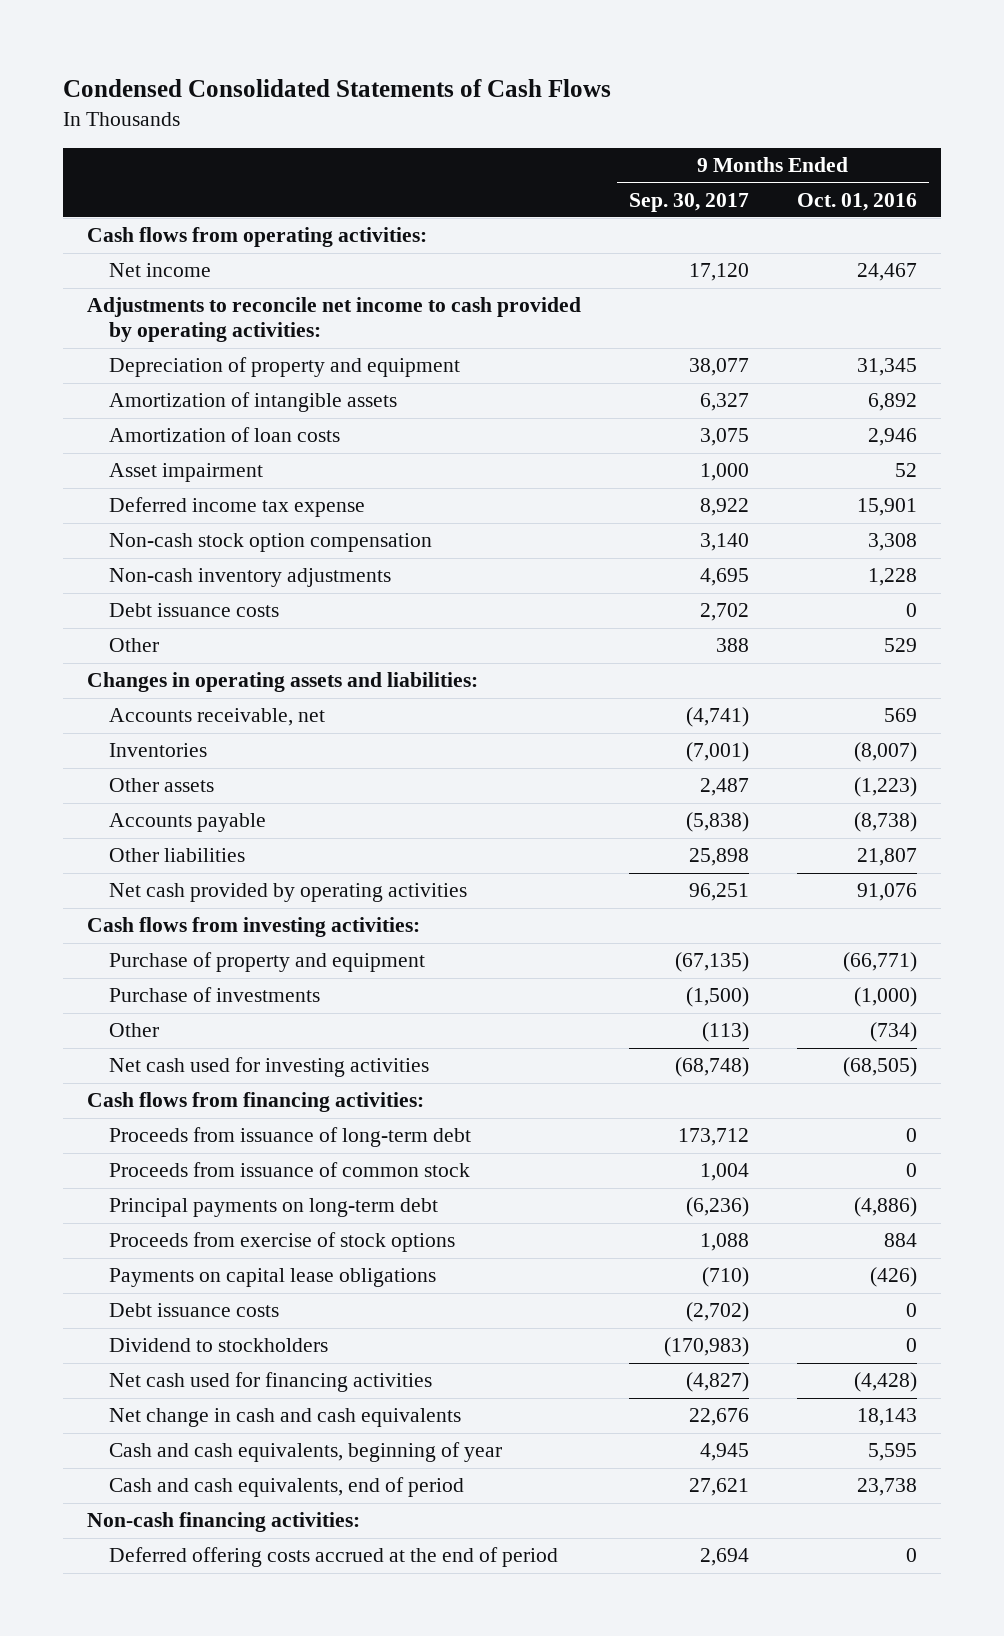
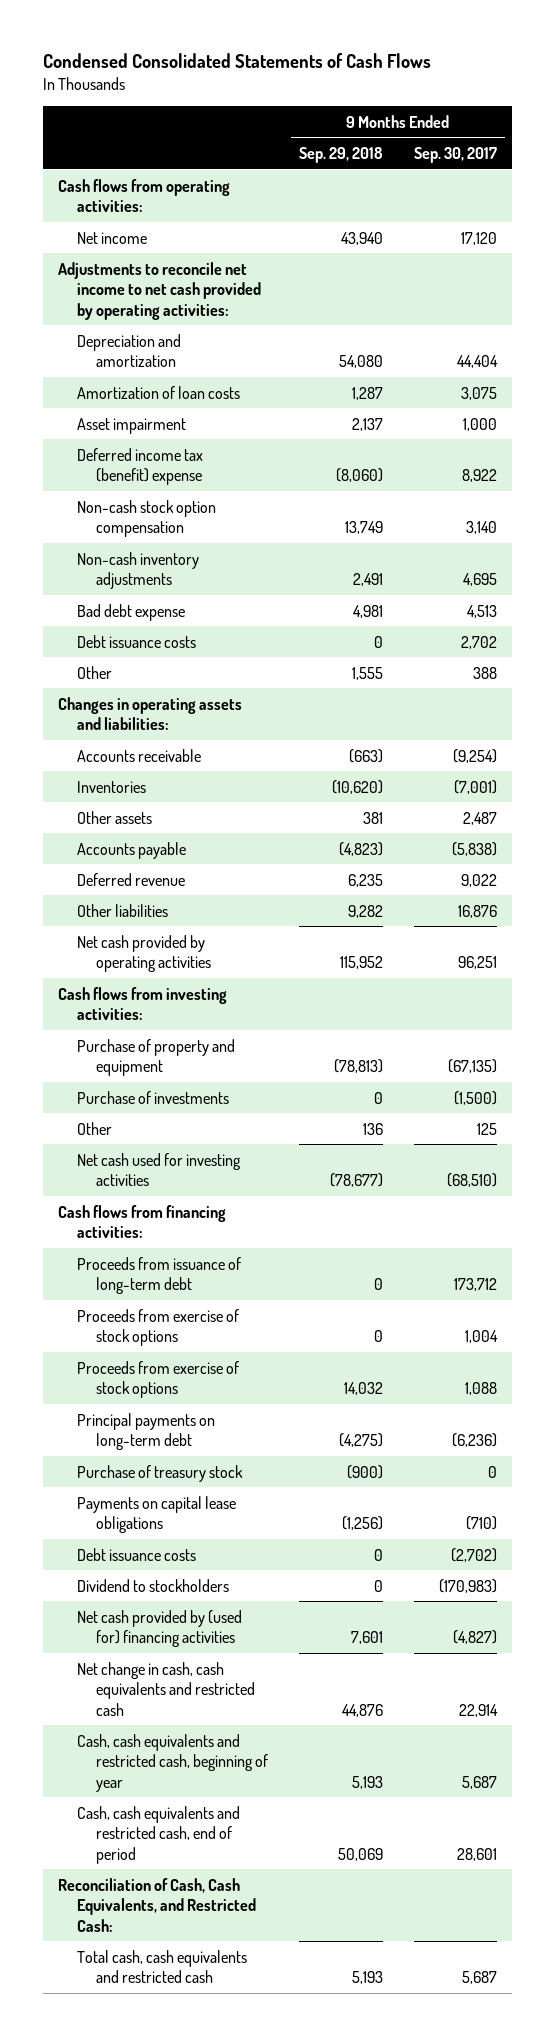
[796,192,917,211] Oct. 01, 2016 -> none
none -> [299,147,384,164] Sep. 29, 2018
[109,392,398,413] Amortization of intangible assets -> none
[87,297,582,343] Adjustments to reconcile net income to cash provided by operating activities: -> [58,261,262,320] Adjustments to reconcile net income to net cash provided by operating activities:
[109,357,461,378] Depreciation of property and equipment -> [77,333,182,368] Depreciation and amortization
[688,358,749,377] 38,077 -> [457,355,499,369] 44,404
[109,497,366,518] Deferred income tax expense -> [77,447,204,486] Deferred income tax (benefit) expense
none -> [77,603,186,621] Bad debt expense
[109,708,326,727] Accounts receivable, net -> [77,748,202,762] Accounts receivable
[685,707,749,728] (4,741) -> [453,748,498,763] (9,254)
none -> [77,872,186,886] Deferred revenue
[688,848,749,867] 25,898 -> [458,904,498,918] 16,876
[701,1022,749,1043] (113) -> [477,1122,498,1135] 125
[674,1057,749,1078] (68,748) -> [447,1173,498,1188] (68,510)
[109,1162,471,1178] Proceeds from issuance of common stock -> [77,1308,240,1347] Proceeds from exercise of stock options
[109,1198,439,1218] Principal payments on long-term debt -> [77,1412,216,1451] Principal payments on long-term debt
none -> [77,1464,244,1482] Purchase of treasury stock
[87,1512,361,1533] Non-cash financing activities: -> none
[109,1547,559,1568] Deferred offering costs accrued at the end of period -> none
[109,1372,433,1393] Net cash used for financing activities -> [77,1609,243,1648] Net cash provided by (used for) financing activities
[109,1408,462,1428] Net change in cash and cash equivalents -> [77,1661,256,1716] Net change in cash, cash equivalents and restricted cash
[688,1408,749,1427] 22,676 -> [459,1703,499,1717] 22,914
[109,1442,503,1463] Cash and cash equivalents, beginning of year -> [77,1733,269,1792] Cash, cash equivalents and restricted cash, beginning of year
[699,1443,749,1462] 4,945 -> [462,1775,498,1789] 5,687
[109,1477,465,1498] Cash and cash equivalents, end of period -> [77,1805,241,1864] Cash, cash equivalents and restricted cash, end of period
[688,1478,749,1497] 27,621 -> [457,1847,498,1861] 28,601
none -> [58,1877,257,1932] Reconciliation of Cash, Cash Equivalents, and Restricted Cash:
none -> [77,1949,248,1984] Total cash, cash equivalents and restricted cash

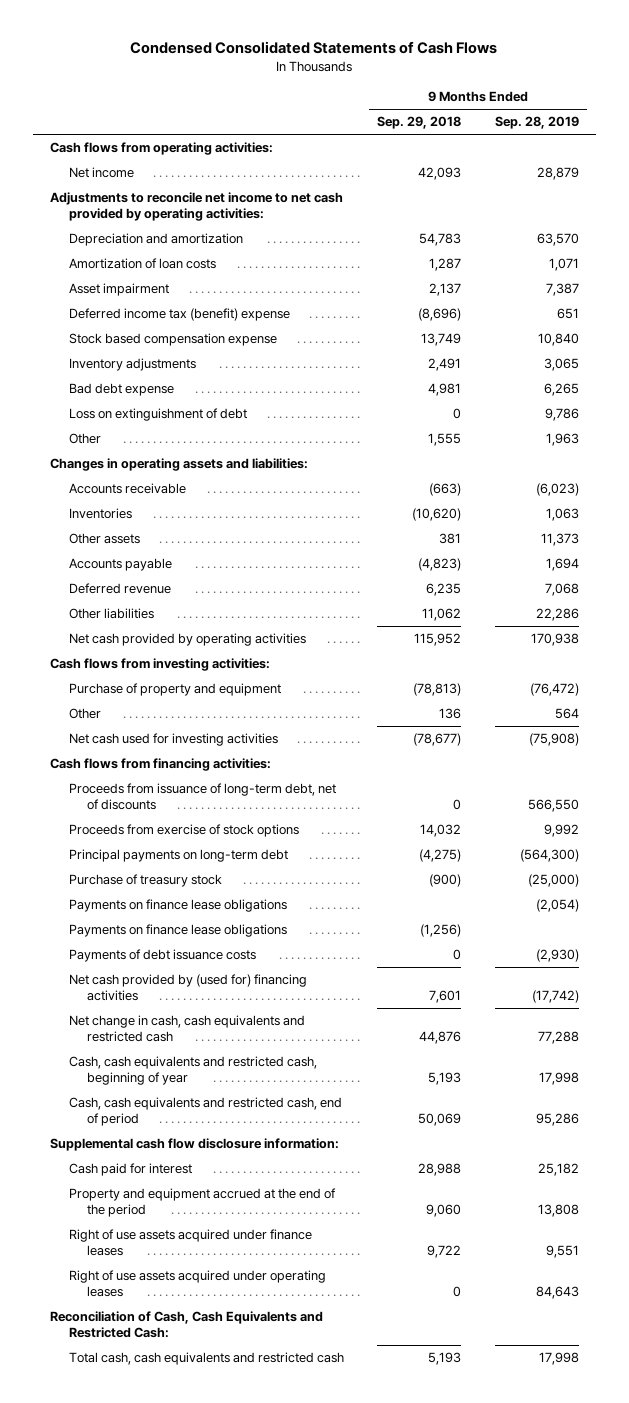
[414,147,498,164] Sep. 30, 2017 -> none
none -> [494,116,579,130] Sep. 28, 2019
[341,231,384,245] 43,940 -> [418,167,462,181] 42,093
[339,355,384,369] 54,080 -> [419,233,462,247] 54,783
[336,468,384,483] (8,060) -> [418,308,462,322] (8,696)
[77,499,217,538] Non-cash stock option compensation -> [68,333,277,347] Stock based compensation expense
[77,551,200,590] Non-cash inventory adjustments -> [68,358,196,372] Inventory adjustments
[77,634,197,648] Debt issuance costs -> none
none -> [68,408,247,422] Loss on extinguishment of debt
[348,904,384,918] 9,282 -> [422,608,462,622] 11,062
[77,1090,230,1104] Purchase of investments -> none
[77,1308,240,1347] Proceeds from exercise of stock options -> none
[77,1256,242,1295] Proceeds from issuance of long-term debt -> [68,783,336,811] Proceeds from issuance of long-term debt, net of discounts
[77,1578,230,1592] Dividend to stockholders -> none
none -> [68,899,287,913] Payments on finance lease obligations
[77,1495,237,1534] Payments on capital lease obligations -> [68,924,287,938] Payments on finance lease obligations
[77,1547,197,1561] Debt issuance costs -> [68,949,256,963] Payments of debt issuance costs
none -> [49,1138,339,1152] Supplemental cash flow disclosure information:
none -> [68,1163,192,1177] Cash paid for interest
none -> [68,1188,336,1218] Property and equipment accrued at the end of the period
none -> [68,1229,312,1257] Right of use assets acquired under finance leases
none -> [68,1270,326,1298] Right of use assets acquired under operating leases
[58,1877,257,1932] Reconciliation of Cash, Cash Equivalents, and Restricted Cash: -> [49,1311,323,1339] Reconciliation of Cash, Cash Equivalents and Restricted Cash:

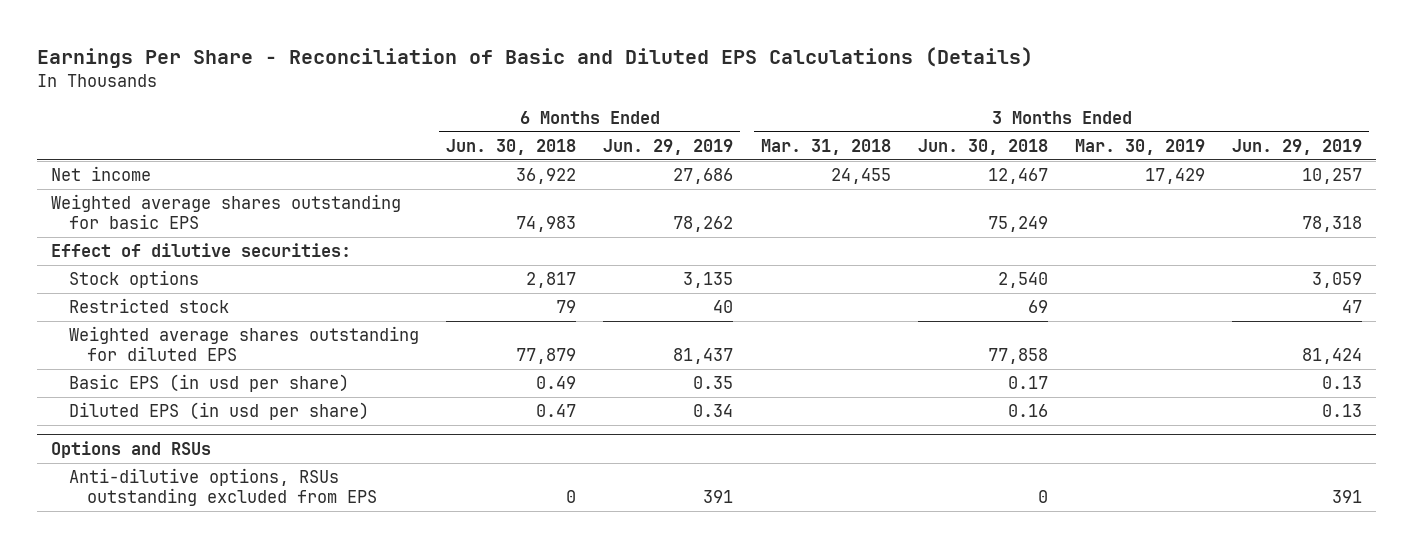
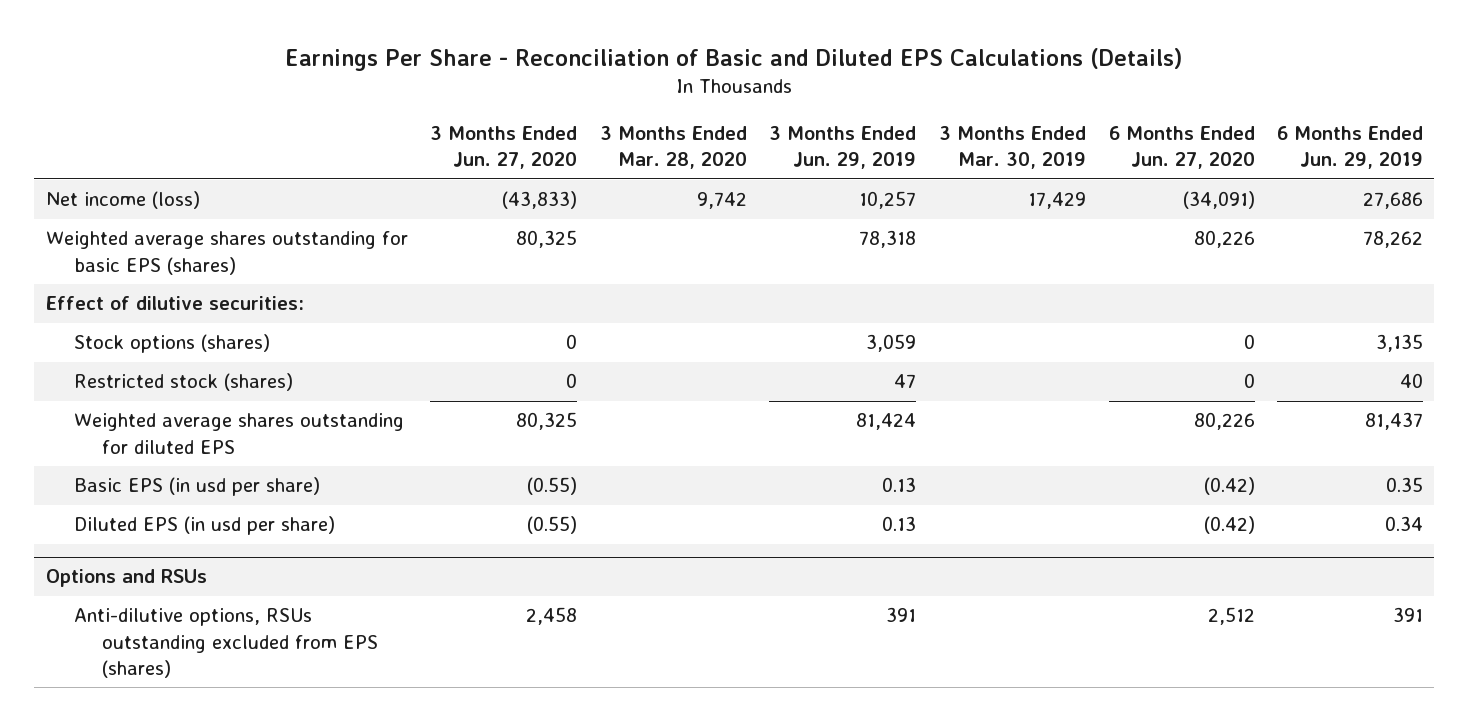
[446,139,577,156] Jun. 30, 2018 -> none
[760,139,891,156] Mar. 31, 2018 -> none
[917,139,1048,156] Jun. 30, 2018 -> none
none -> [430,125,578,170] 3 Months Ended Jun. 27, 2020
none -> [599,125,747,170] 3 Months Ended Mar. 28, 2020
none -> [1108,125,1255,170] 6 Months Ended Jun. 27, 2020
[50,166,151,182] Net income -> [45,191,200,210] Net income (loss)
[50,194,401,230] Weighted average shares outstanding for basic EPS -> [45,231,408,275] Weighted average shares outstanding for basic EPS (shares)
[68,270,199,289] Stock options -> [73,334,270,354] Stock options (shares)
[68,298,229,314] Restricted stock -> [73,373,293,392] Restricted stock (shares)
[68,468,377,507] Anti-dilutive options, RSUs outstanding excluded from EPS -> [73,608,378,678] Anti-dilutive options, RSUs outstanding excluded from EPS (shares)

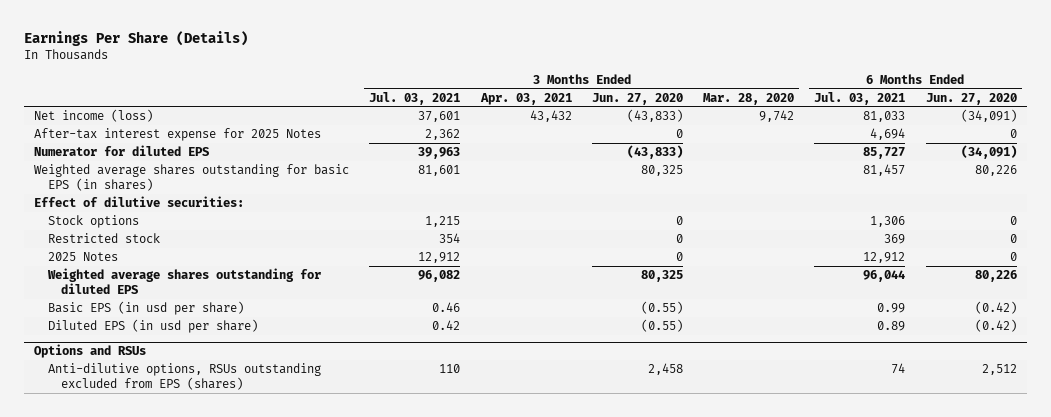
[285,47,1183,71] Earnings Per Share - Reconciliation of Basic and Diluted EPS Calculations (Details) -> [24,30,249,46] Earnings Per Share (Details)
[769,125,917,170] 3 Months Ended Jun. 29, 2019 -> none
[938,125,1086,170] 3 Months Ended Mar. 30, 2019 -> none
[1277,125,1424,170] 6 Months Ended Jun. 29, 2019 -> none
none -> [369,91,461,105] Jul. 03, 2021
none -> [479,92,572,105] Apr. 03, 2021
none -> [814,91,906,105] Jul. 03, 2021
none -> [34,128,322,142] After-tax interest expense for 2025 Notes
none -> [34,145,210,157] Numerator for diluted EPS
[45,231,408,275] Weighted average shares outstanding for basic EPS (shares) -> [34,164,350,191] Weighted average shares outstanding for basic EPS (in shares)
[73,334,270,354] Stock options (shares) -> [47,215,139,229] Stock options
[73,373,293,392] Restricted stock (shares) -> [47,233,160,244] Restricted stock
none -> [47,252,118,262] 2025 Notes

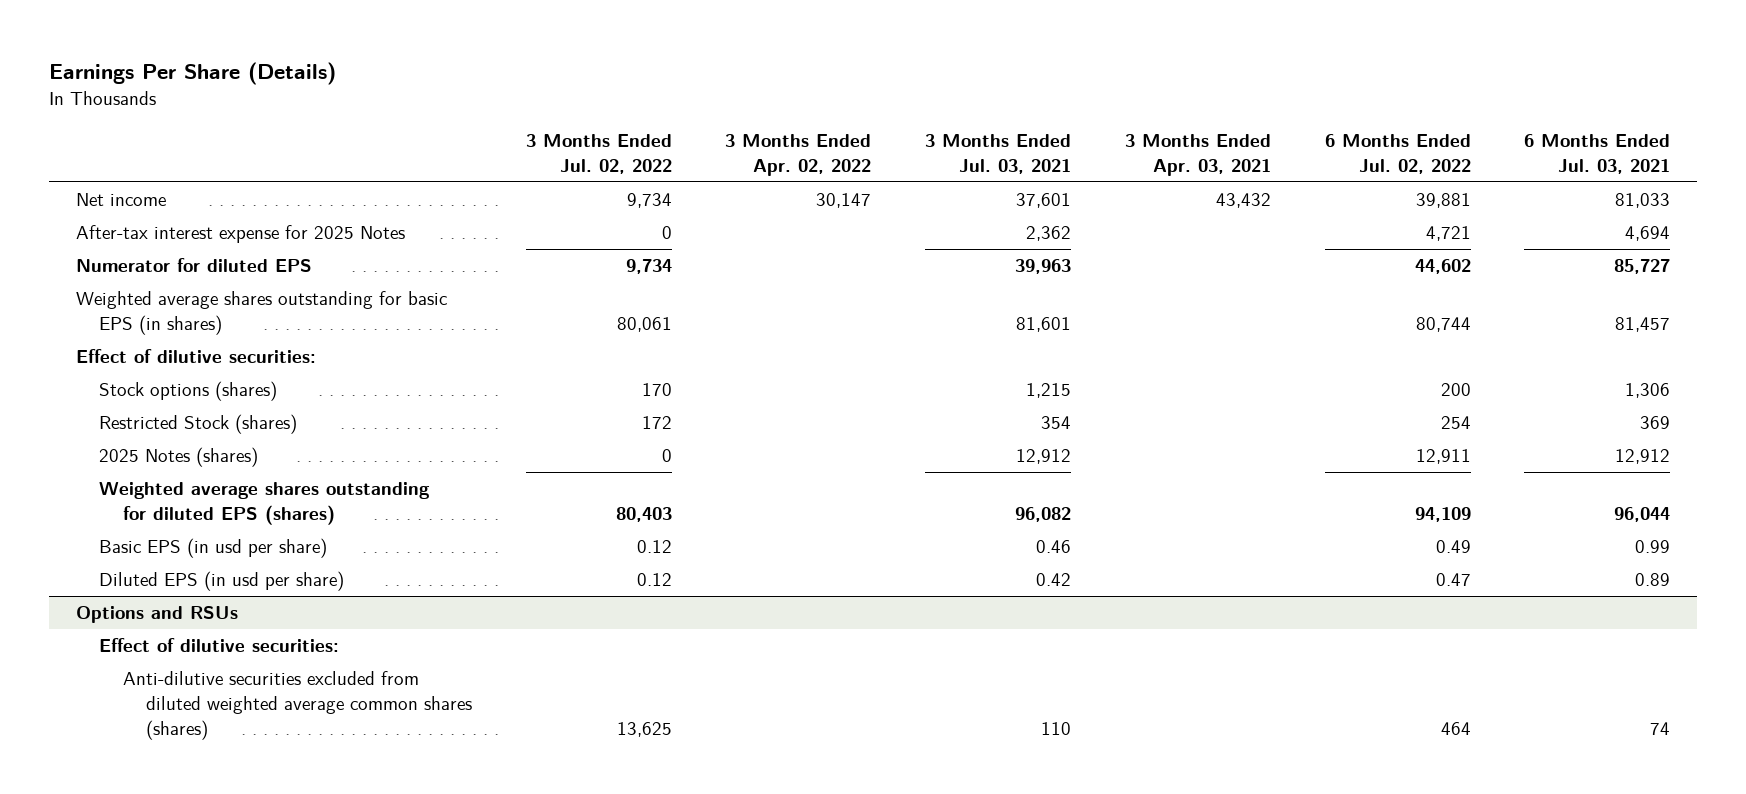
[591,92,683,105] Jun. 27, 2020 -> none
[703,92,795,105] Mar. 28, 2020 -> none
[925,92,1017,105] Jun. 27, 2020 -> none
none -> [525,134,672,175] 3 Months Ended Jul. 02, 2022
none -> [725,134,872,177] 3 Months Ended Apr. 02, 2022
none -> [1324,134,1471,175] 6 Months Ended Jul. 02, 2022
[34,109,154,123] Net income (loss) -> [75,193,166,207] Net income
[47,215,139,229] Stock options -> [99,381,278,402] Stock options (shares)
[47,233,160,244] Restricted stock -> [99,414,298,435] Restricted Stock (shares)
[47,252,118,262] 2025 Notes -> [99,447,259,468] 2025 Notes (shares)
[46,268,321,294] Weighted average shares outstanding for diluted EPS -> [99,482,431,526] Weighted average shares outstanding for diluted EPS (shares)
none -> [99,638,340,653] Effect of dilutive securities:
[47,363,321,390] Anti-dilutive options, RSUs outstanding excluded from EPS (shares) -> [122,671,472,740] Anti-dilutive securities excluded from diluted weighted average common shares (shares)

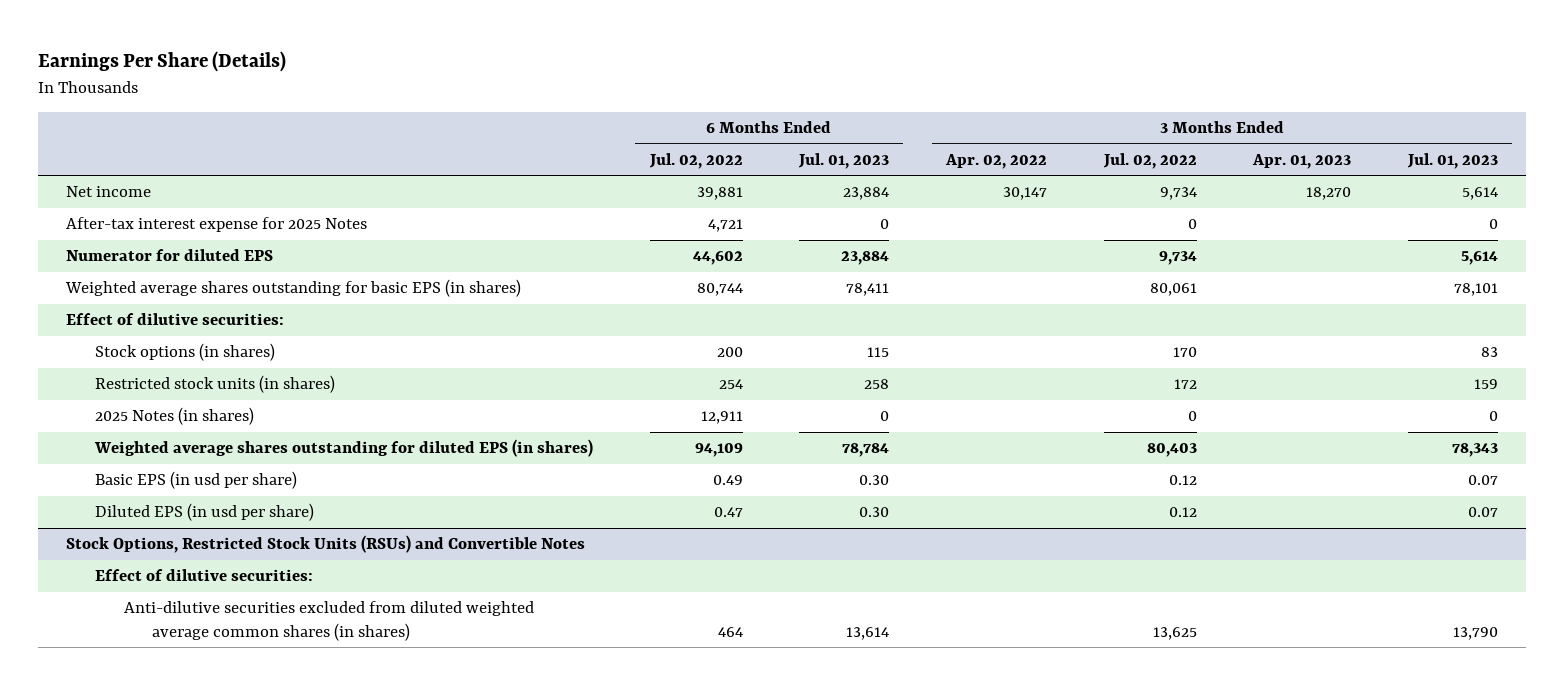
[925,134,1072,175] 3 Months Ended Jul. 03, 2021 -> none
[1124,134,1271,177] 3 Months Ended Apr. 03, 2021 -> none
[1524,134,1671,175] 6 Months Ended Jul. 03, 2021 -> none
none -> [798,152,890,169] Jul. 01, 2023
none -> [1252,153,1352,169] Apr. 01, 2023
none -> [1406,152,1498,169] Jul. 01, 2023
[99,381,278,402] Stock options (shares) -> [95,343,276,362] Stock options (in shares)
[99,414,298,435] Restricted Stock (shares) -> [95,375,336,394] Restricted stock units (in shares)
[99,447,259,468] 2025 Notes (shares) -> [95,407,255,426] 2025 Notes (in shares)
[99,482,431,526] Weighted average shares outstanding for diluted EPS (shares) -> [94,439,594,458] Weighted average shares outstanding for diluted EPS (in shares)
[75,606,238,624] Options and RSUs -> none
none -> [66,535,586,554] Stock Options, Restricted Stock Units (RSUs) and Convertible Notes
[122,671,472,740] Anti-dilutive securities excluded from diluted weighted average common shares (shares) -> [123,601,534,641] Anti-dilutive securities excluded from diluted weighted average common shares (in shares)

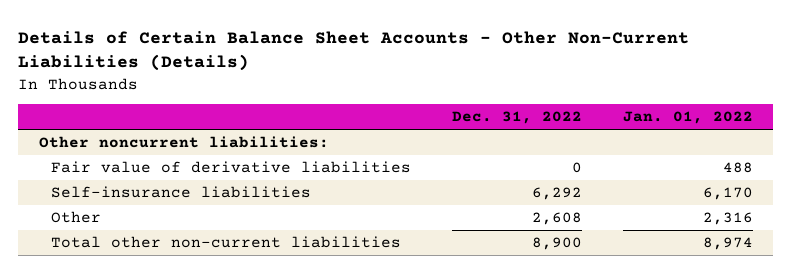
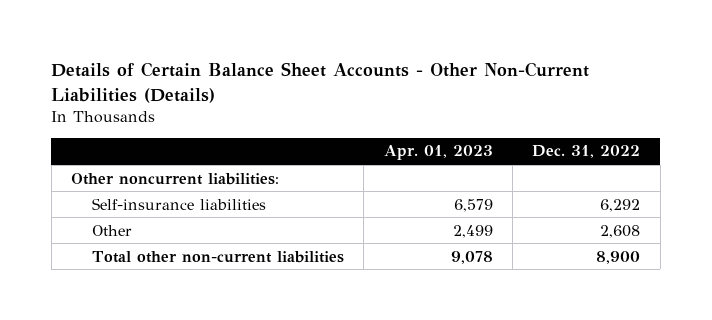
[622,111,753,125] Jan. 01, 2022 -> none
none -> [383,145,493,161] Apr. 01, 2023
[51,161,412,174] Fair value of derivative liabilities -> none

